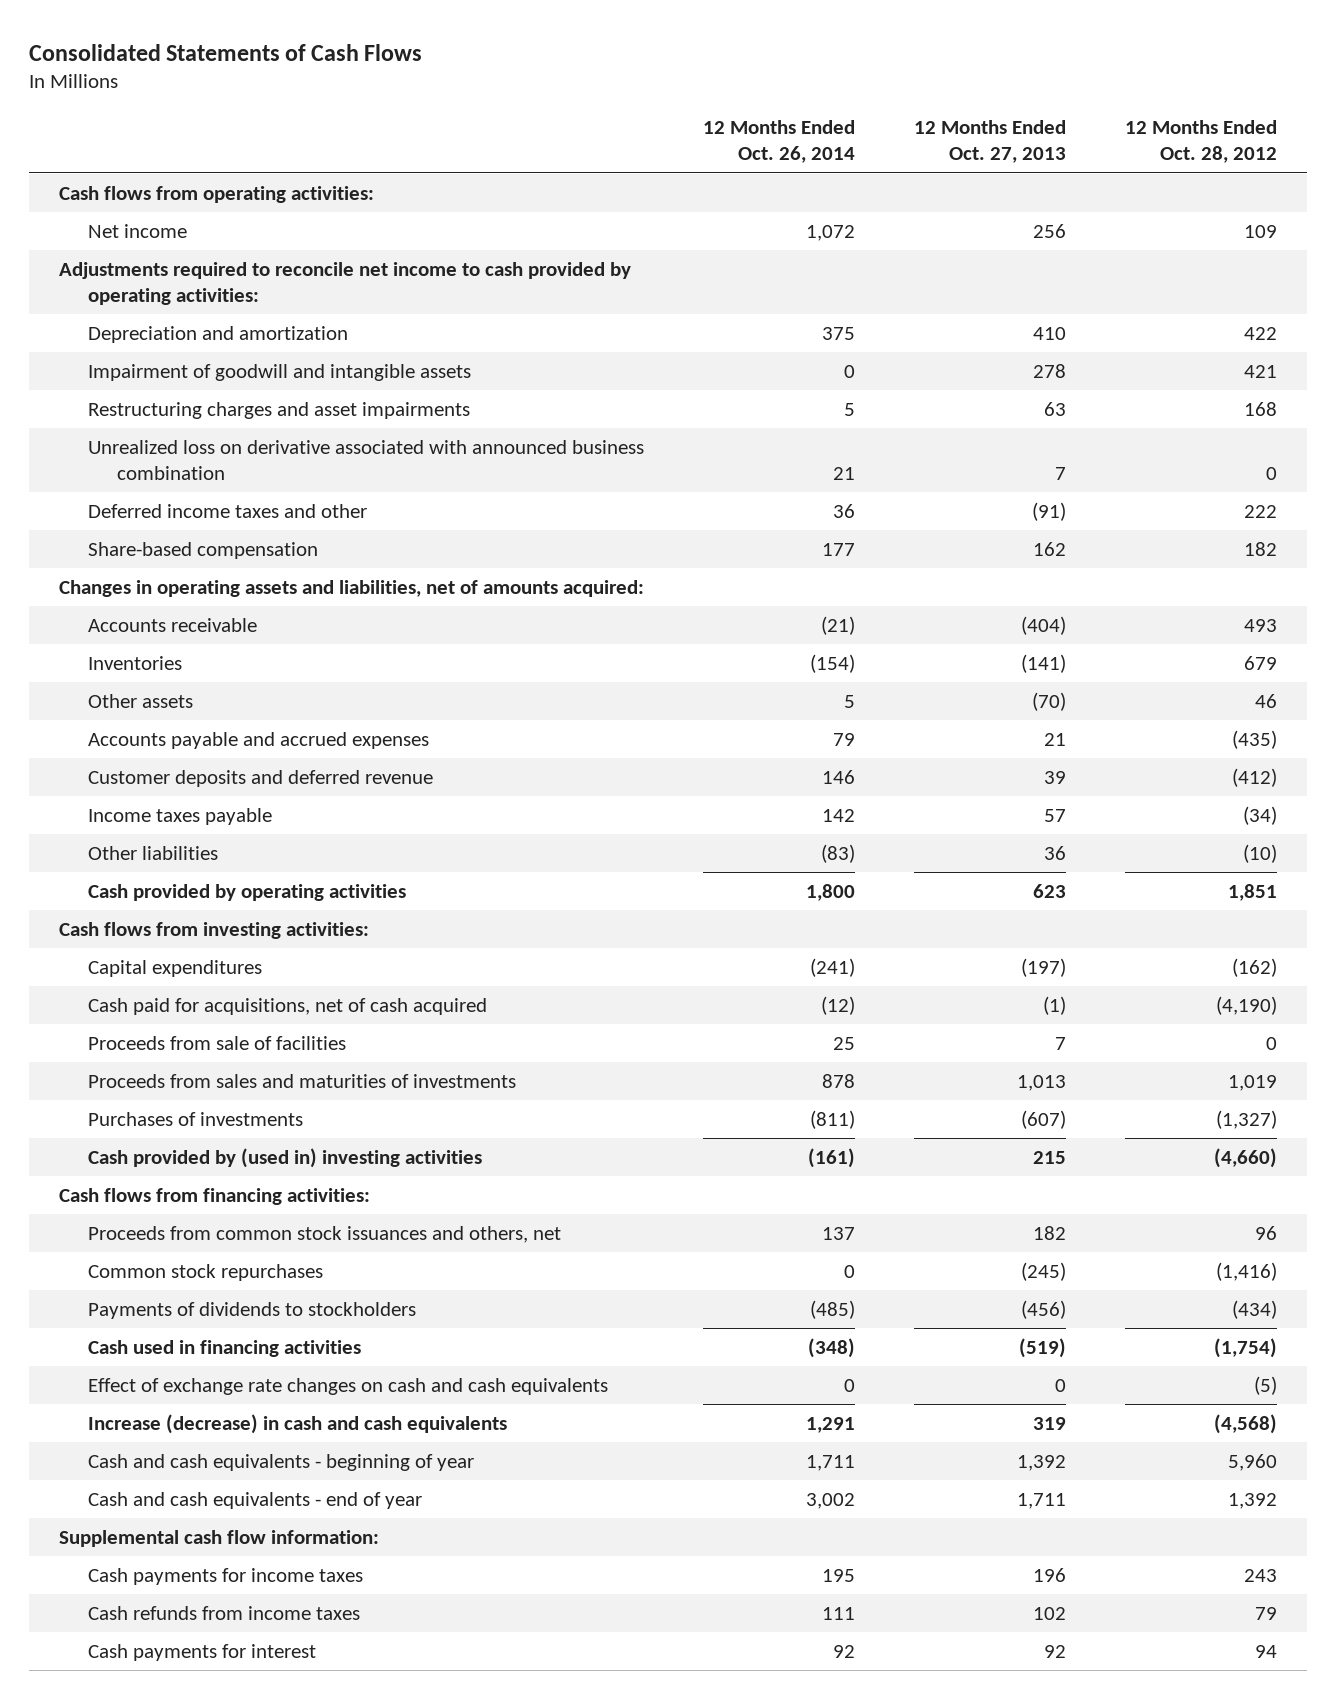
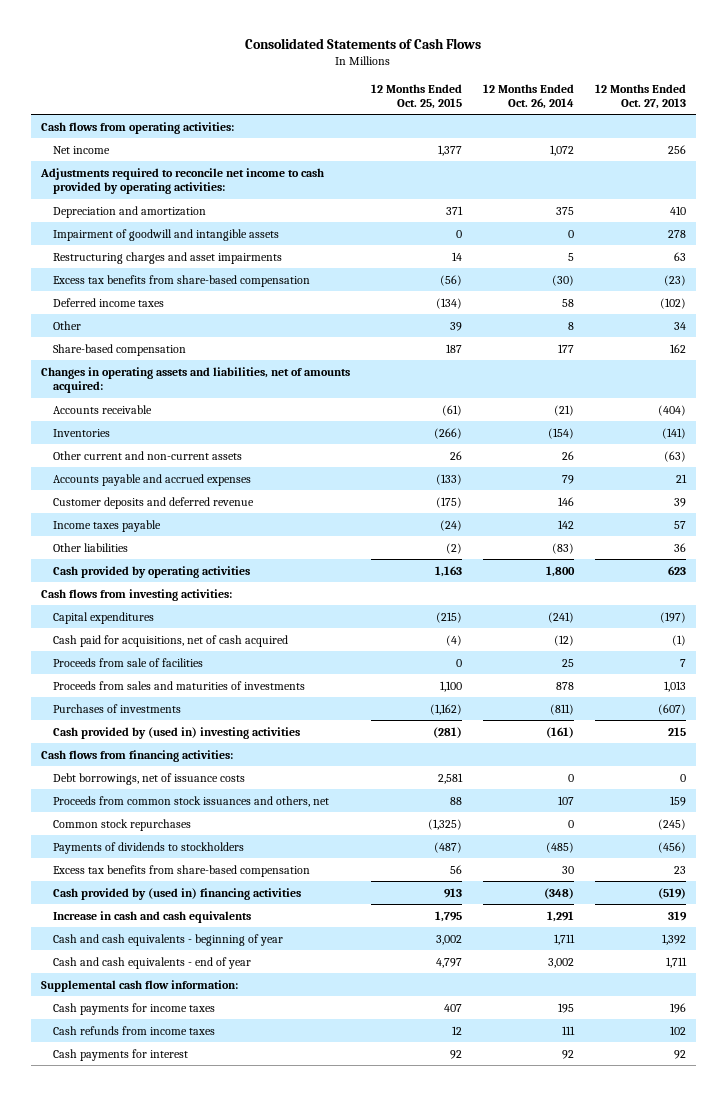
[1125,120,1278,164] 12 Months Ended Oct. 28, 2012 -> none
none -> [371,83,463,109] 12 Months Ended Oct. 25, 2015
[87,439,644,480] Unrealized loss on derivative associated with announced business combination -> none
none -> [52,274,310,287] Excess tax benefits from share-based compensation
none -> [52,297,164,307] Deferred income taxes
[87,503,367,518] Deferred income taxes and other -> [52,320,81,330] Other
[832,503,855,518] 36 -> [567,321,574,330] 8
[1031,501,1066,521] (91) -> [673,321,686,330] 34
[87,693,193,708] Other assets -> [52,450,242,460] Other current and non-current assets
[843,694,855,708] 5 -> [561,450,574,460] 26
[1031,691,1066,711] (70) -> [663,450,686,462] (63)
none -> [52,772,245,785] Debt borrowings, net of issuance costs
[821,1226,855,1240] 137 -> [557,795,574,805] 107
[1032,1225,1066,1240] 182 -> [669,795,686,806] 159
[87,1377,608,1395] Effect of exchange rate changes on cash and cash equivalents -> none
none -> [52,864,310,877] Excess tax benefits from share-based compensation
[87,1339,361,1357] Cash used in financing activities -> [52,887,301,900] Cash provided by (used in) financing activities
[87,1413,507,1434] Increase (decrease) in cash and cash equivalents -> [52,910,251,923] Increase in cash and cash equivalents

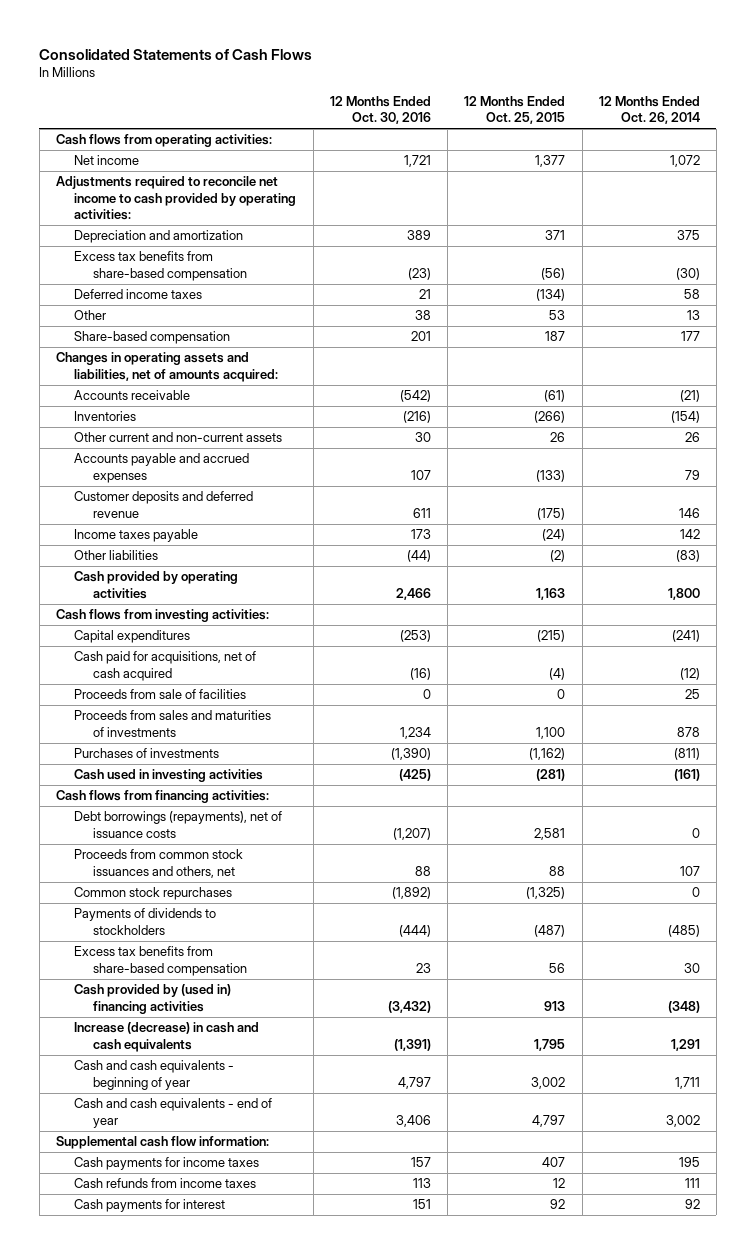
[594,83,686,109] 12 Months Ended Oct. 27, 2013 -> none
none -> [329,95,431,125] 12 Months Ended Oct. 30, 2016
[52,228,279,241] Impairment of goodwill and intangible assets -> none
[52,251,282,264] Restructuring charges and asset impairments -> none
[450,321,463,331] 39 -> [549,310,566,321] 53
[567,321,574,330] 8 -> [686,310,700,321] 13
[52,726,300,739] Cash provided by (used in) investing activities -> [74,769,264,783] Cash used in investing activities
[52,772,245,785] Debt borrowings, net of issuance costs -> [74,811,283,838] Debt borrowings (repayments), net of issuance costs
[52,910,251,923] Increase in cash and cash equivalents -> [74,1022,260,1052] Increase (decrease) in cash and cash equivalents

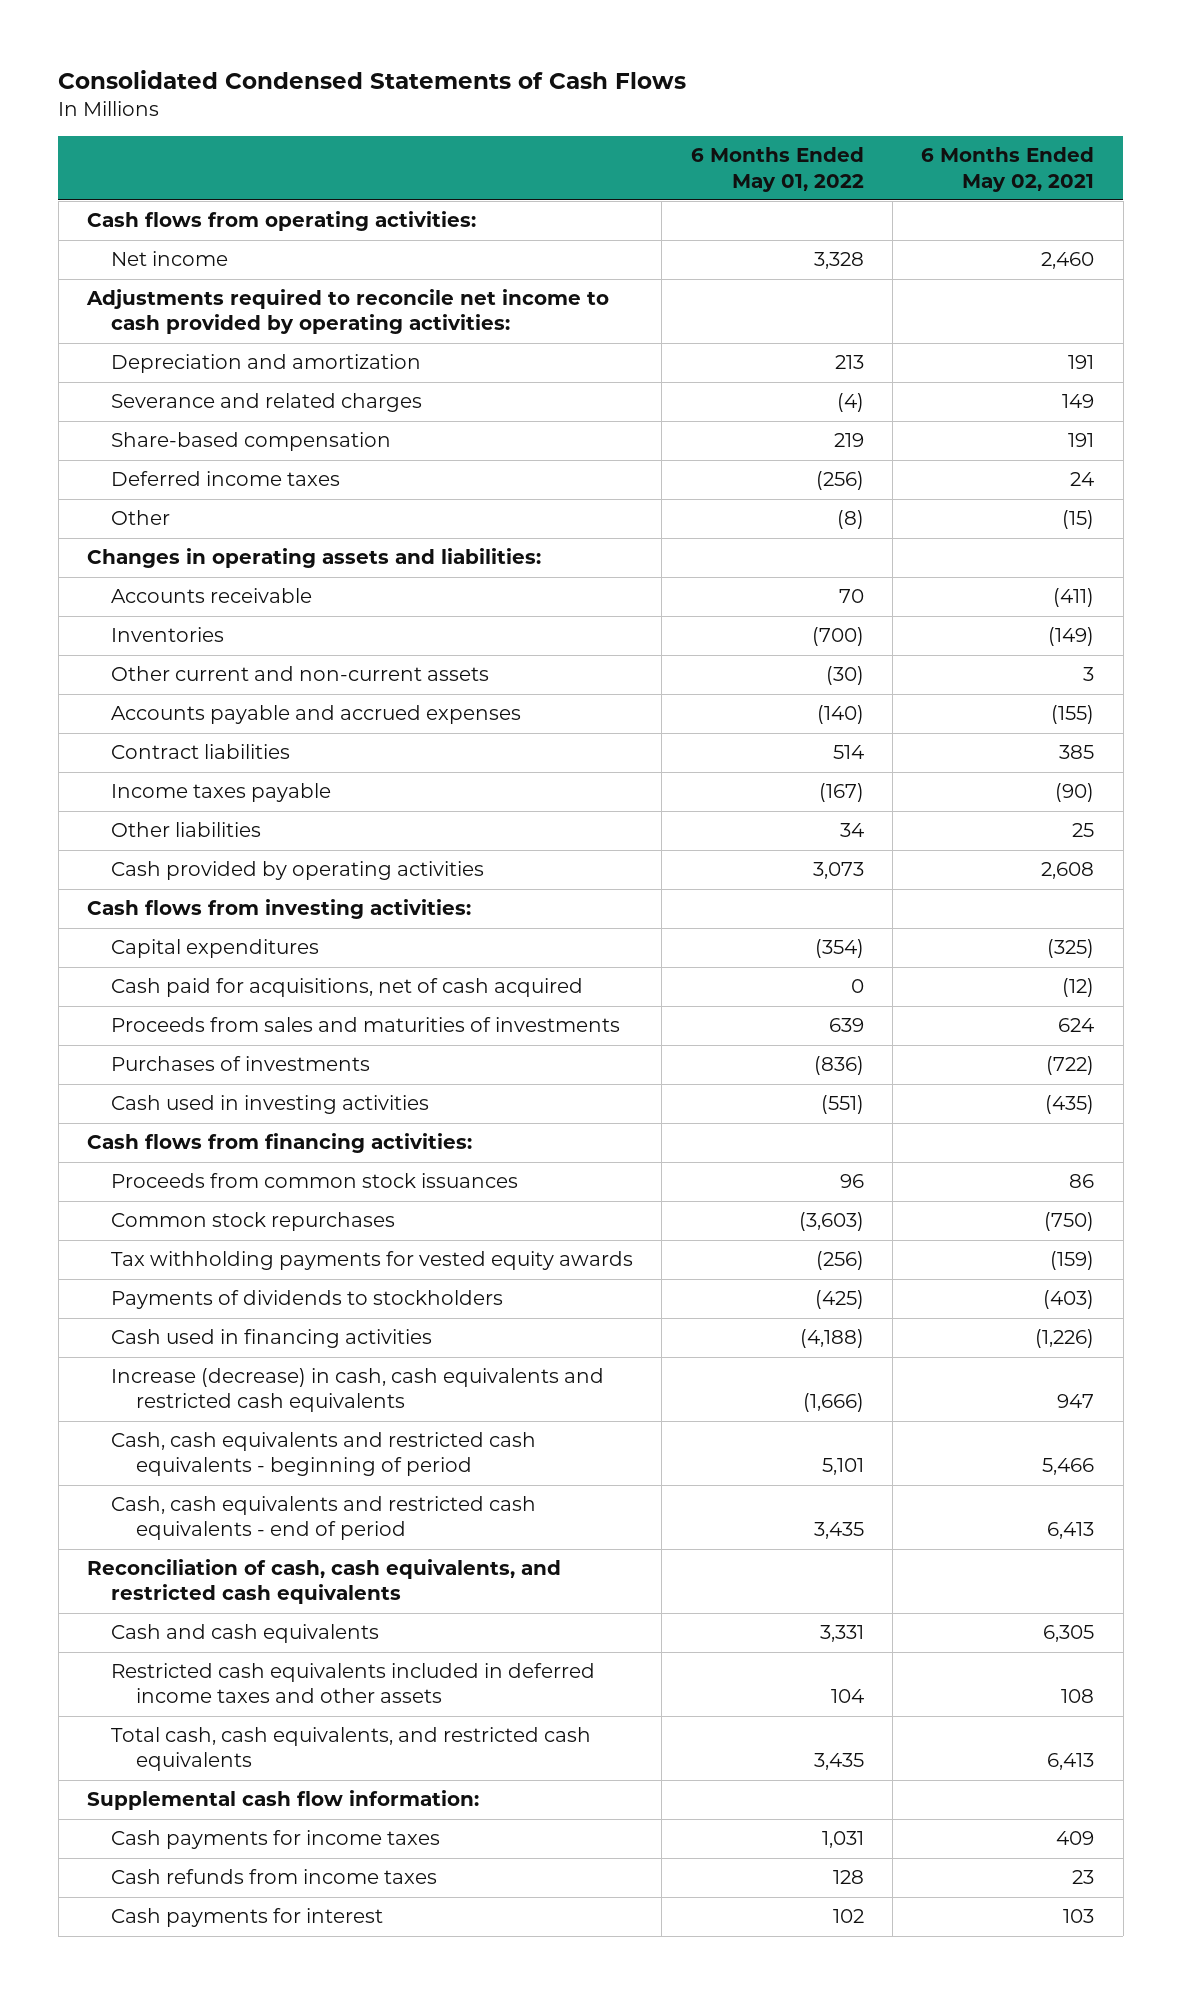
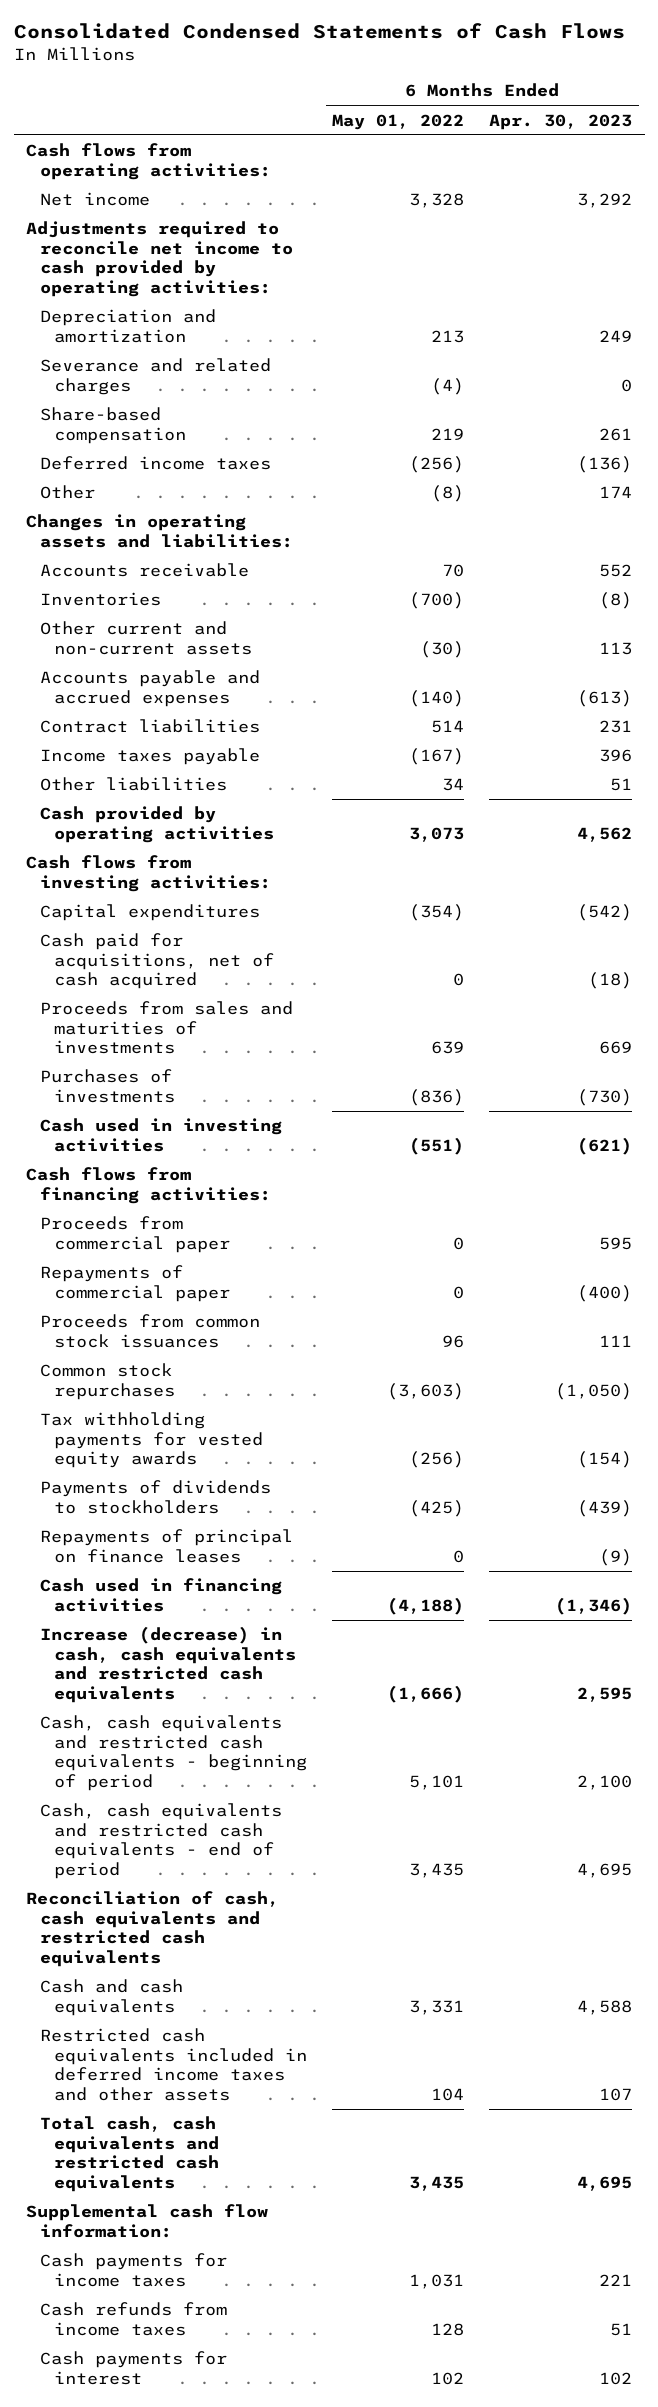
[921,147,1095,192] 6 Months Ended May 02, 2021 -> none
none -> [489,113,633,130] Apr. 30, 2023
none -> [40,1216,230,1253] Proceeds from commercial paper
none -> [40,1265,230,1302] Repayments of commercial paper
none -> [40,1529,294,1563] Repayments of principal on finance leases
[86,1559,561,1605] Reconciliation of cash, cash equivalents, and restricted cash equivalents -> [26,1891,280,1967] Reconciliation of cash, cash equivalents and restricted cash equivalents
[111,1727,592,1772] Total cash, cash equivalents, and restricted cash equivalents -> [40,2116,219,2192] Total cash, cash equivalents and restricted cash equivalents

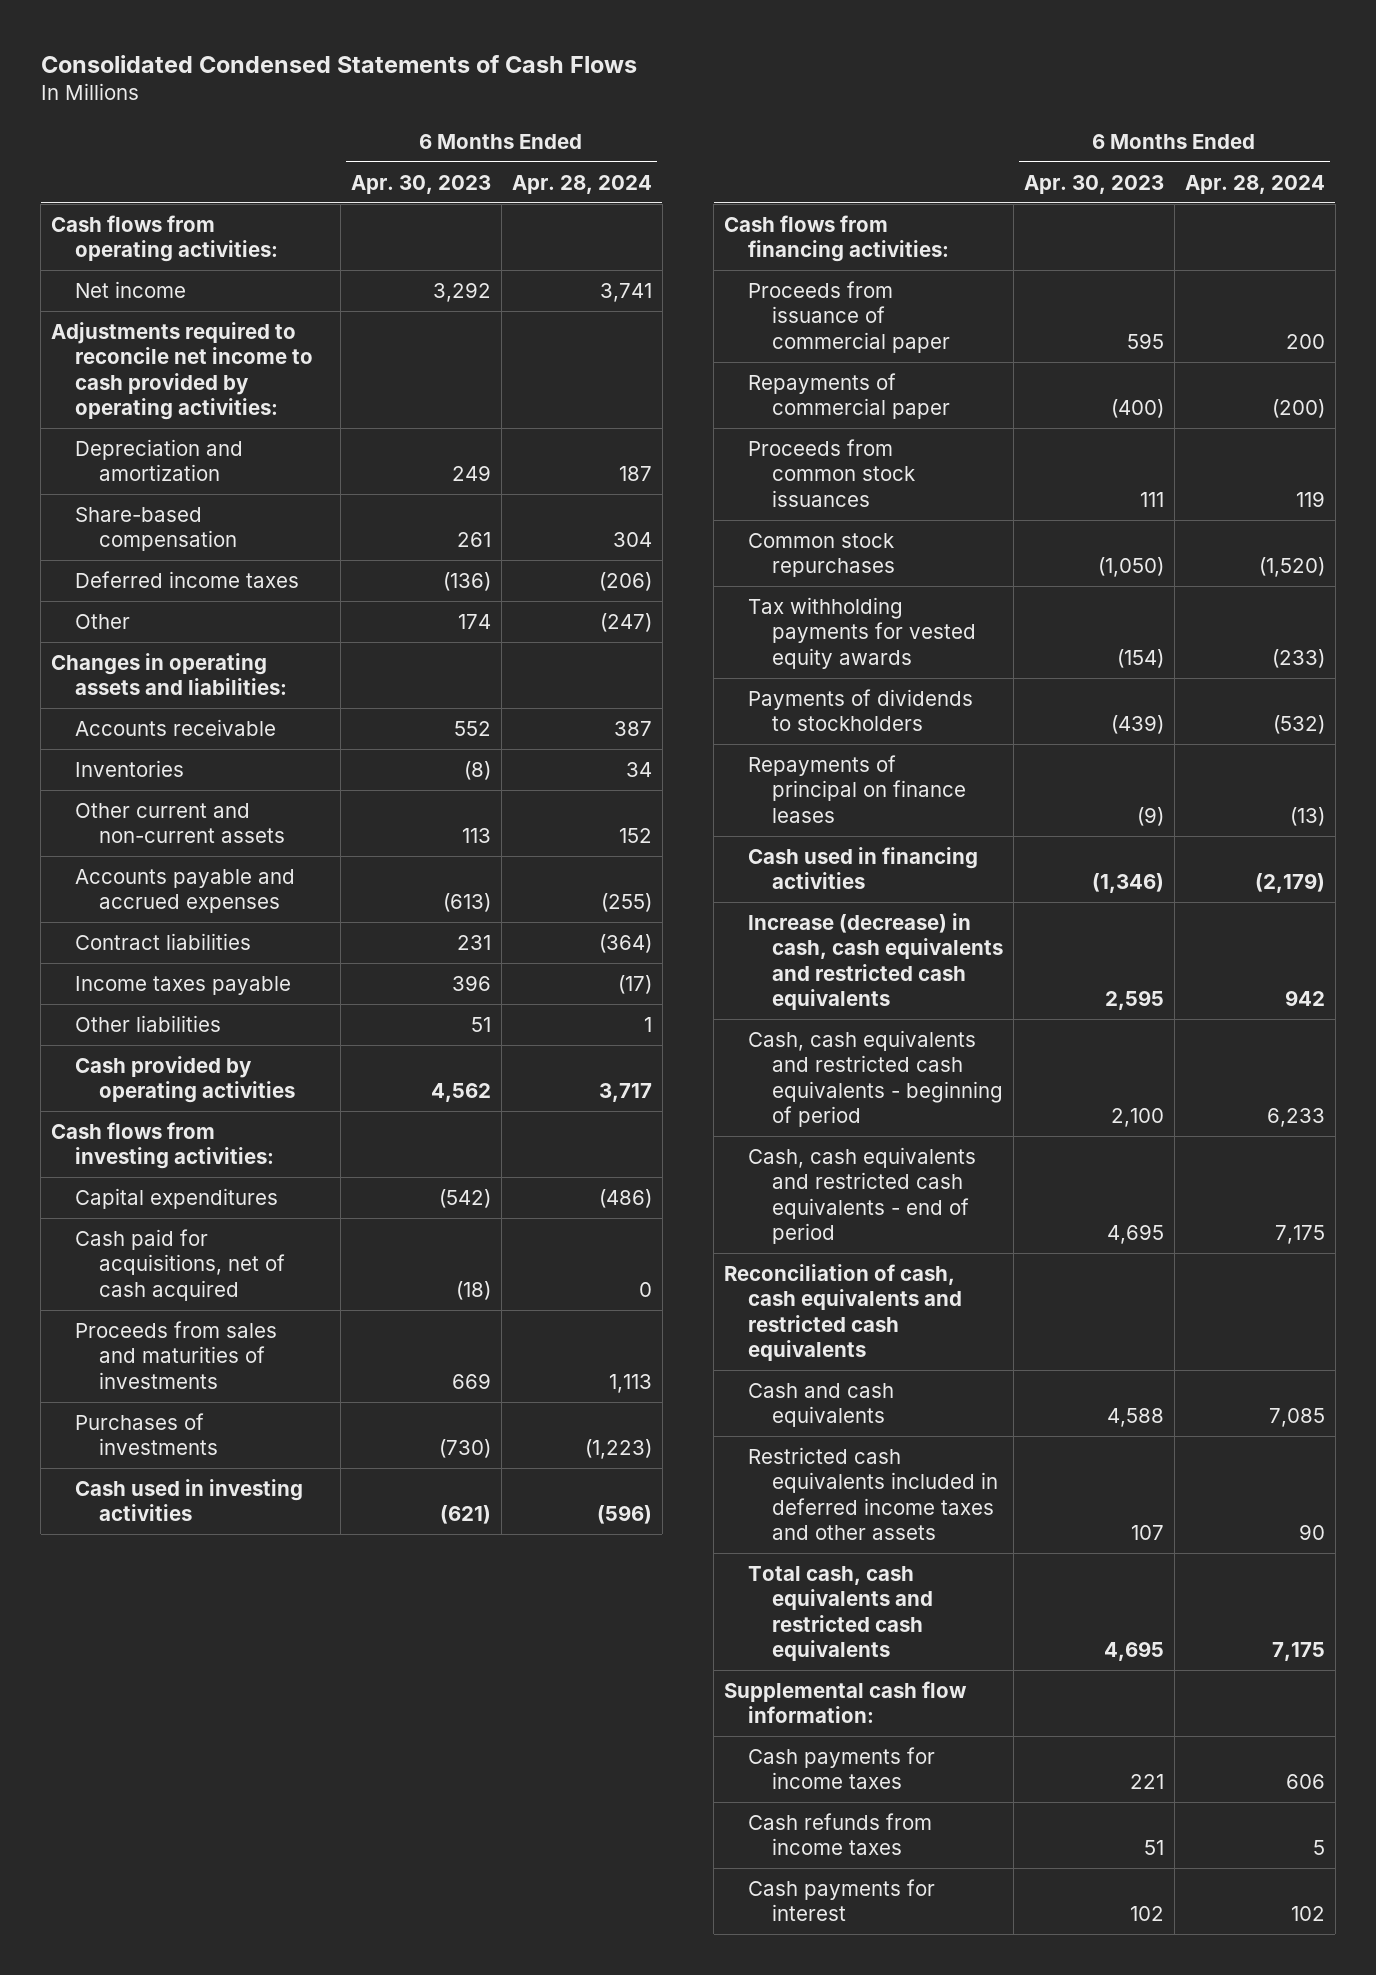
[332,113,465,130] May 01, 2022 -> none
none -> [511,174,652,194] Apr. 28, 2024
[40,358,272,395] Severance and related charges -> none
[40,1216,230,1253] Proceeds from commercial paper -> [748,281,951,353] Proceeds from issuance of commercial paper

